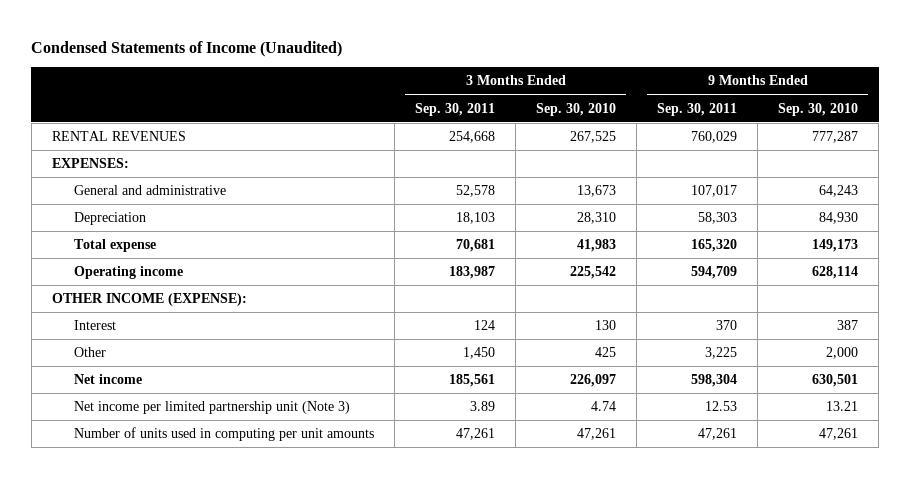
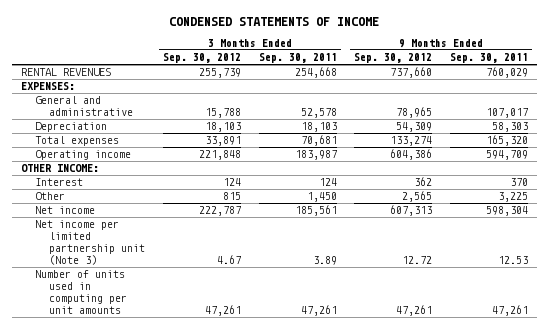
[31,40,343,57] Condensed Statements of Income (Unaudited) -> [169,17,380,27] CONDENSED STATEMENTS OF INCOME
[536,102,617,116] Sep. 30, 2010 -> none
[778,102,859,116] Sep. 30, 2010 -> none
none -> [163,53,242,64] Sep. 30, 2012
none -> [354,53,433,64] Sep. 30, 2012
[74,239,157,253] Total expense -> [35,136,120,147] Total expenses
[51,293,247,307] OTHER INCOME (EXPENSE): -> [20,164,99,173] OTHER INCOME:

